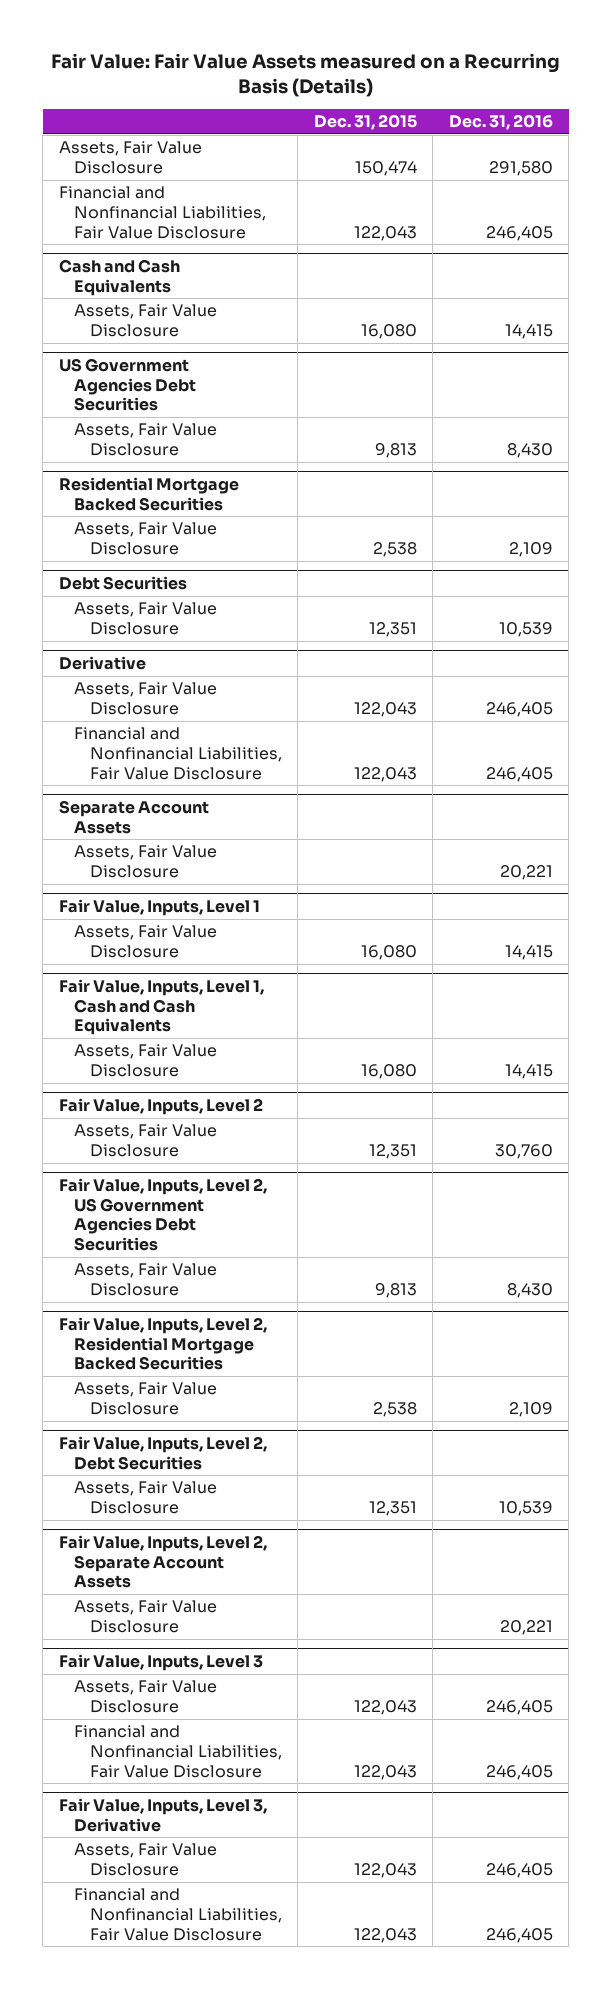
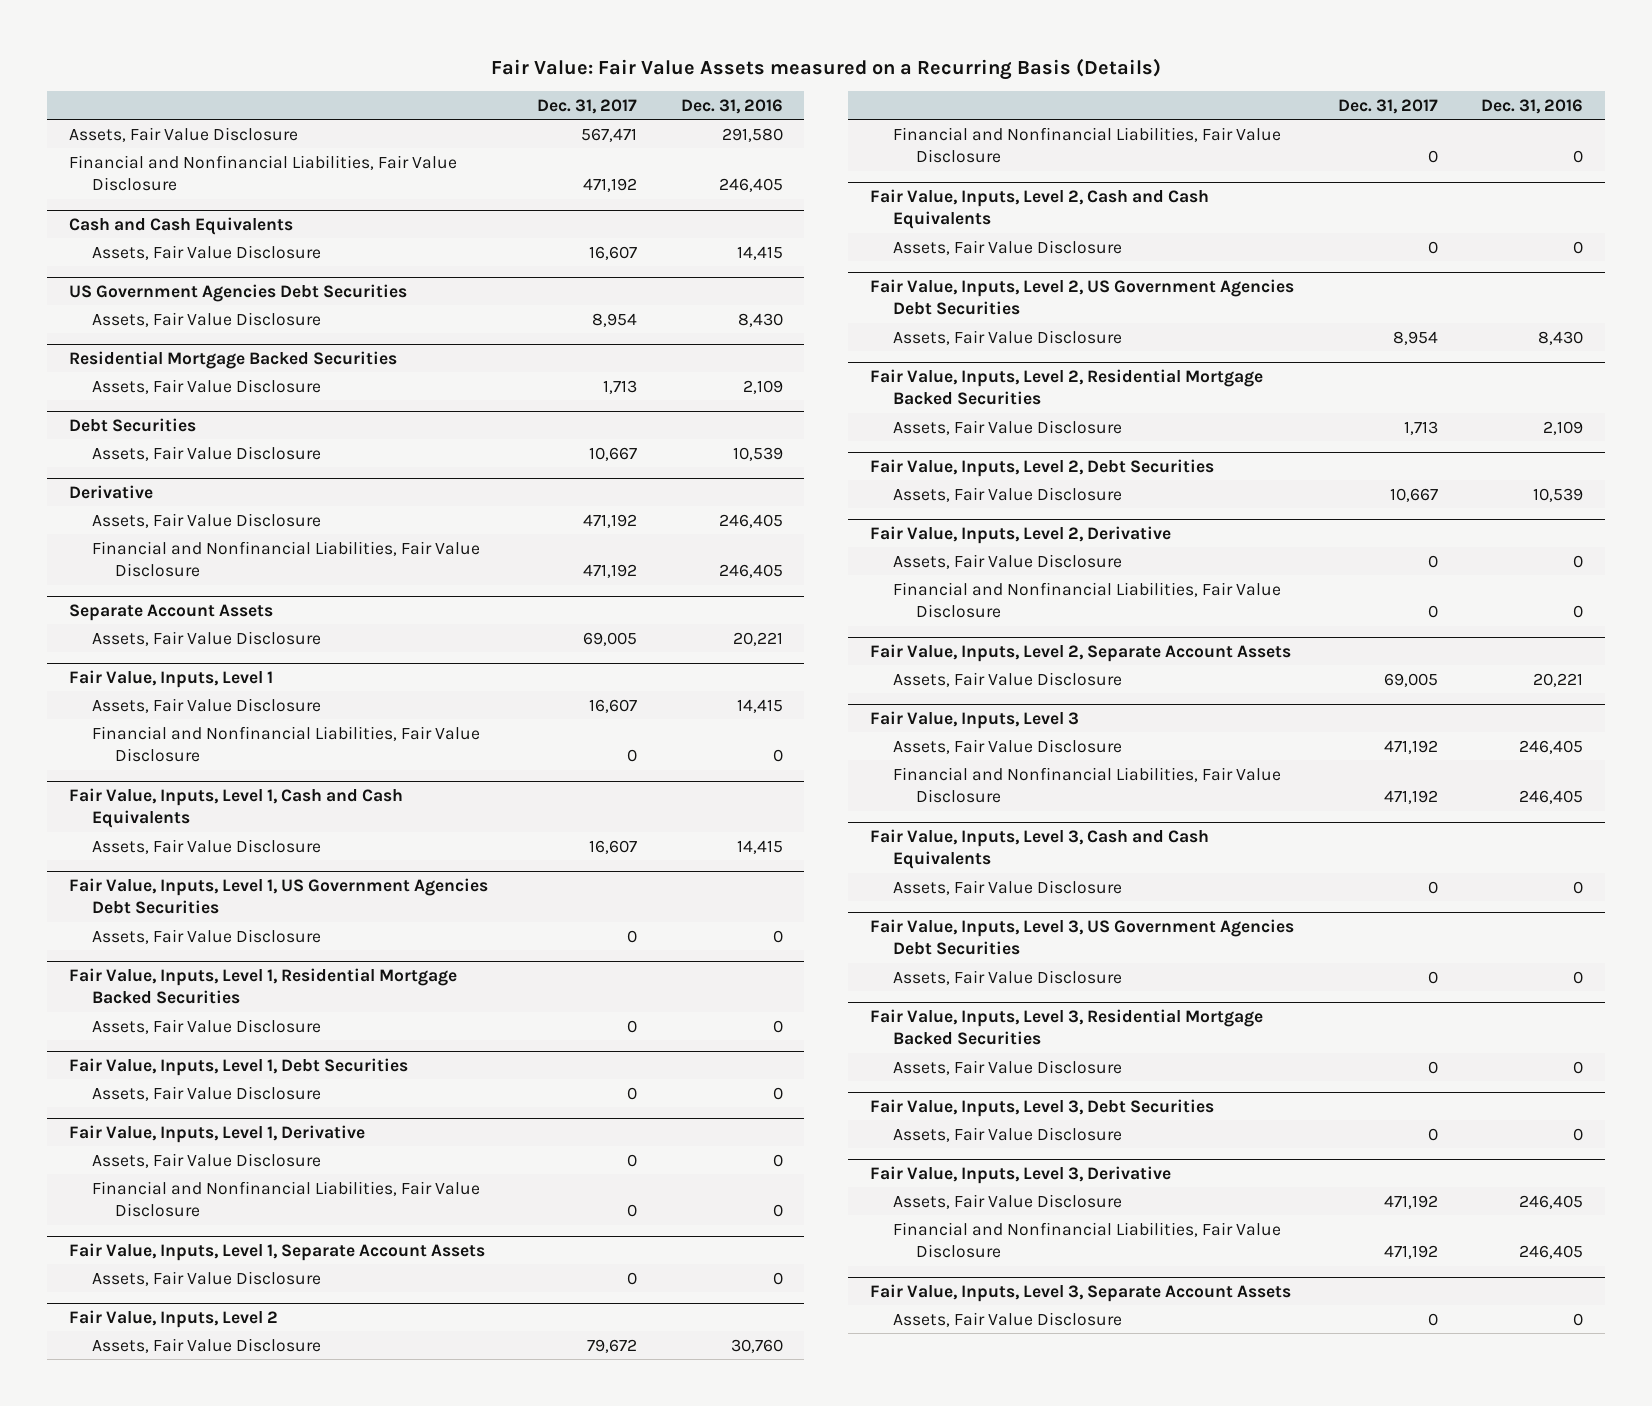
[313,114,417,131] Dec. 31, 2015 -> none
none -> [536,98,637,114] Dec. 31, 2017
none -> [91,725,480,763] Financial and Nonfinancial Liabilities, Fair Value Disclosure
none -> [68,877,488,915] Fair Value, Inputs, Level 1, US Government Agencies Debt Securities
none -> [91,928,321,944] Assets, Fair Value Disclosure
none -> [68,967,457,1005] Fair Value, Inputs, Level 1, Residential Mortgage Backed Securities
none -> [91,1018,321,1034] Assets, Fair Value Disclosure
none -> [68,1057,408,1076] Fair Value, Inputs, Level 1, Debt Securities
none -> [91,1085,321,1101] Assets, Fair Value Disclosure
none -> [68,1124,365,1143] Fair Value, Inputs, Level 1, Derivative
none -> [91,1152,321,1168] Assets, Fair Value Disclosure
none -> [91,1180,480,1218] Financial and Nonfinancial Liabilities, Fair Value Disclosure
none -> [68,1242,485,1261] Fair Value, Inputs, Level 1, Separate Account Assets
none -> [91,1270,321,1286] Assets, Fair Value Disclosure
none -> [892,126,1281,164] Financial and Nonfinancial Liabilities, Fair Value Disclosure
none -> [869,188,1209,230] Fair Value, Inputs, Level 2, Cash and Cash Equivalents
none -> [892,239,1122,255] Assets, Fair Value Disclosure
none -> [869,525,1171,544] Fair Value, Inputs, Level 2, Derivative
none -> [892,553,1122,569] Assets, Fair Value Disclosure
none -> [892,581,1281,619] Financial and Nonfinancial Liabilities, Fair Value Disclosure
none -> [869,828,1209,870] Fair Value, Inputs, Level 3, Cash and Cash Equivalents
none -> [892,879,1122,895] Assets, Fair Value Disclosure
none -> [869,918,1294,956] Fair Value, Inputs, Level 3, US Government Agencies Debt Securities
none -> [892,969,1122,985] Assets, Fair Value Disclosure
none -> [869,1008,1263,1046] Fair Value, Inputs, Level 3, Residential Mortgage Backed Securities
none -> [892,1059,1122,1075] Assets, Fair Value Disclosure
none -> [869,1098,1214,1117] Fair Value, Inputs, Level 3, Debt Securities
none -> [892,1126,1122,1142] Assets, Fair Value Disclosure
none -> [869,1283,1291,1302] Fair Value, Inputs, Level 3, Separate Account Assets
none -> [892,1311,1122,1327] Assets, Fair Value Disclosure

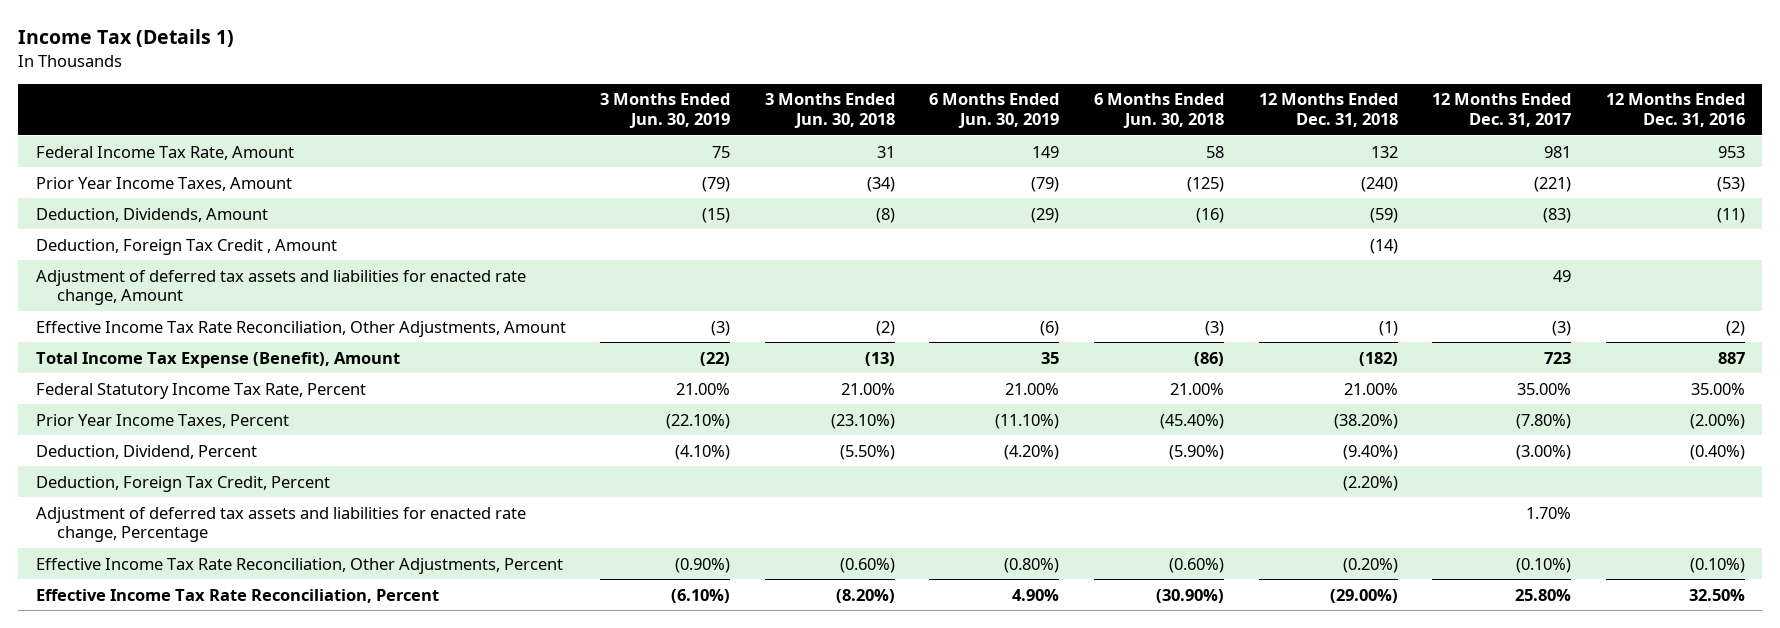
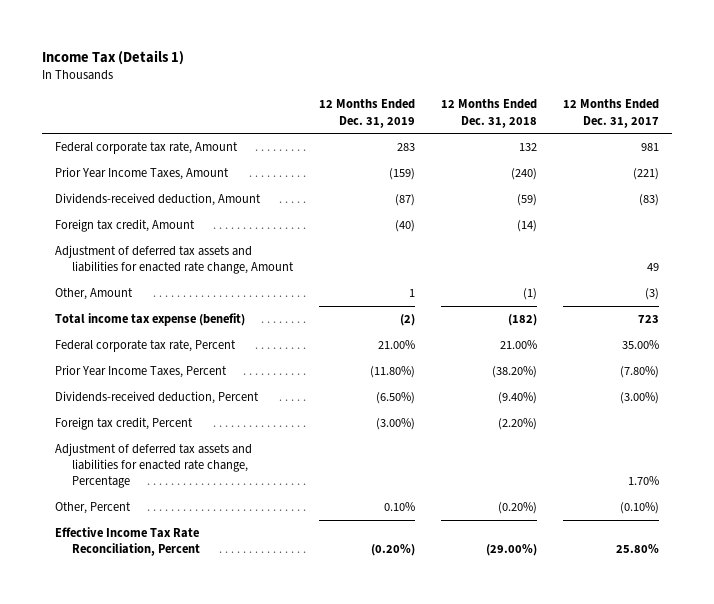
[600,93,731,129] 3 Months Ended Jun. 30, 2019 -> none
[764,93,895,129] 3 Months Ended Jun. 30, 2018 -> none
[929,93,1060,129] 6 Months Ended Jun. 30, 2019 -> none
[1094,93,1225,129] 6 Months Ended Jun. 30, 2018 -> none
[1605,93,1745,128] 12 Months Ended Dec. 31, 2016 -> none
none -> [319,99,416,128] 12 Months Ended Dec. 31, 2019
[35,145,294,160] Federal Income Tax Rate, Amount -> [55,142,239,155] Federal corporate tax rate, Amount
[35,207,268,222] Deduction, Dividends, Amount -> [55,193,262,207] Dividends-received deduction, Amount
[35,238,337,255] Deduction, Foreign Tax Credit , Amount -> [55,219,196,233] Foreign tax credit, Amount
[35,320,566,337] Effective Income Tax Rate Reconciliation, Other Adjustments, Amount -> [55,288,134,301] Other, Amount
[35,351,400,368] Total Income Tax Expense (Benefit), Amount -> [55,313,246,327] Total income tax expense (benefit)
[35,382,366,399] Federal Statutory Income Tax Rate, Percent -> [55,340,237,353] Federal corporate tax rate, Percent
[35,444,257,459] Deduction, Dividend, Percent -> [55,391,260,405] Dividends-received deduction, Percent
[35,475,330,492] Deduction, Foreign Tax Credit, Percent -> [55,417,194,431] Foreign tax credit, Percent
[35,557,563,574] Effective Income Tax Rate Reconciliation, Other Adjustments, Percent -> [55,502,132,515] Other, Percent

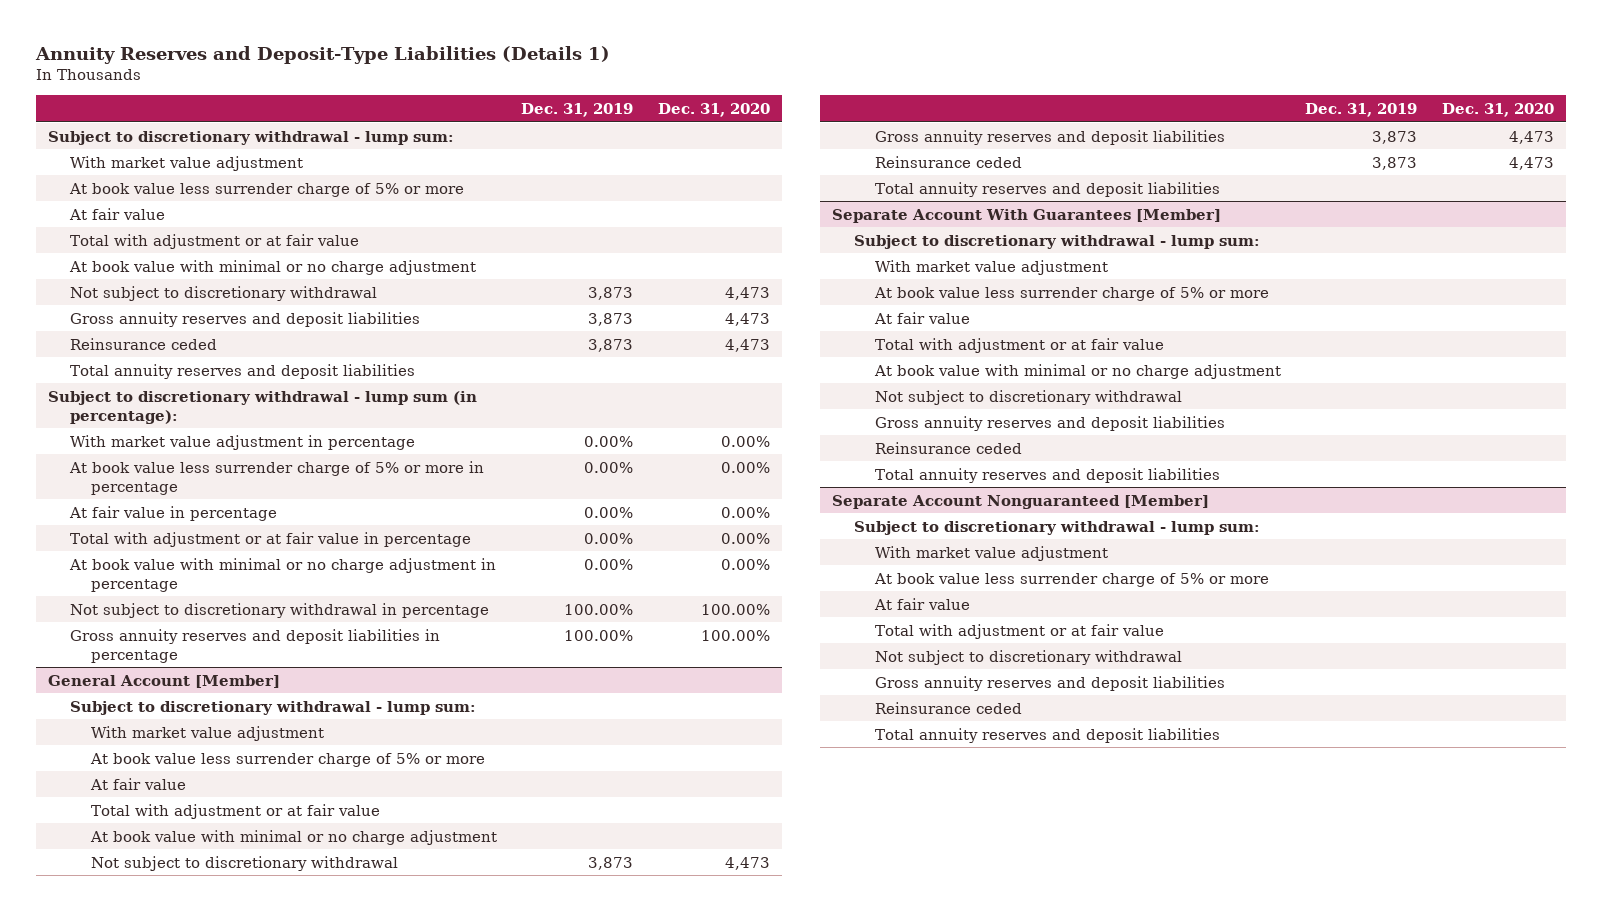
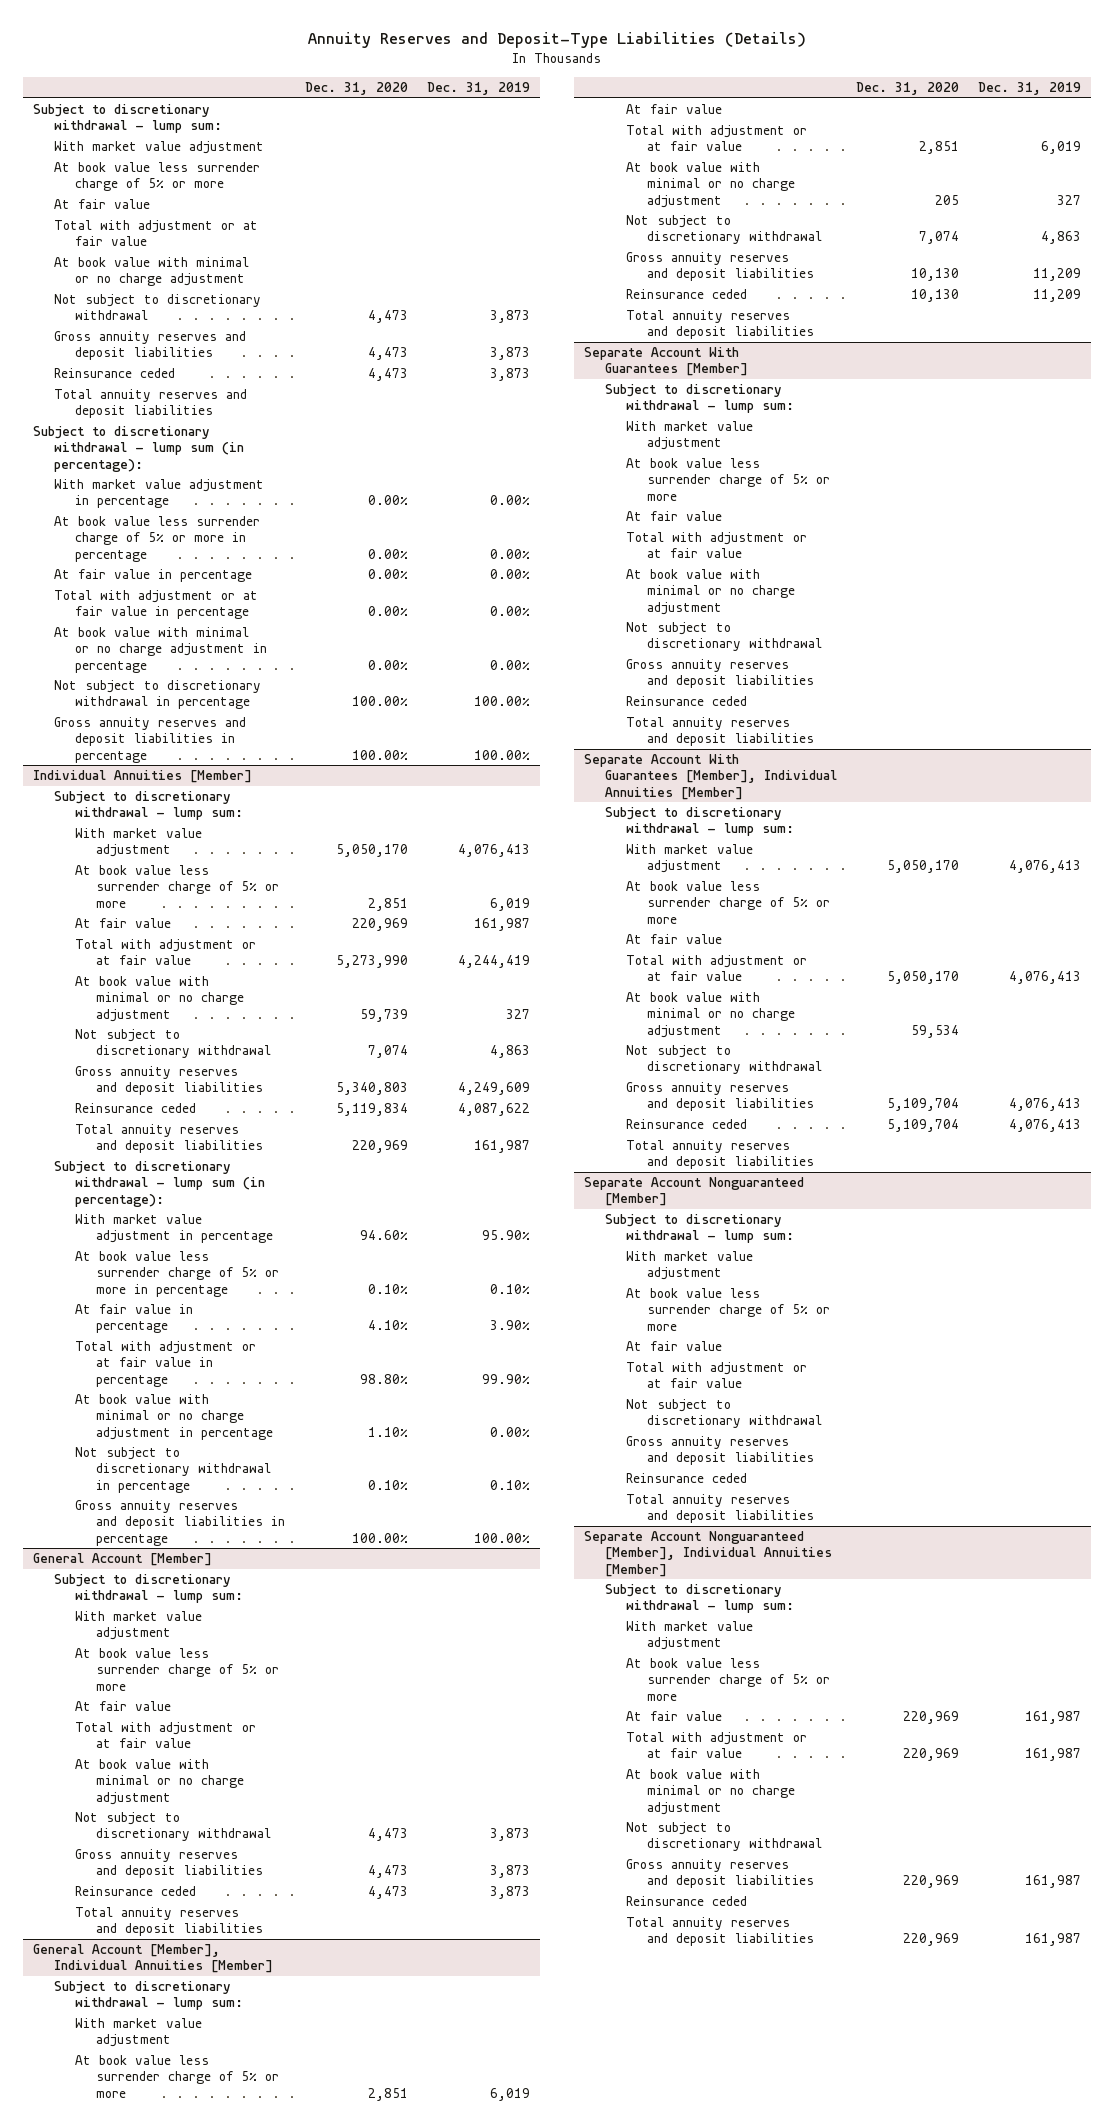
[35,45,611,64] Annuity Reserves and Deposit-Type Liabilities (Details 1) -> [308,32,807,49] Annuity Reserves and Deposit-Type Liabilities (Details)
none -> [32,770,252,784] Individual Annuities [Member]
none -> [53,791,244,821] Subject to discretionary withdrawal - lump sum:
none -> [75,828,203,858] With market value adjustment
none -> [75,865,280,908] At book value less surrender charge of 5% or more
none -> [75,918,172,929] At fair value
none -> [75,939,257,966] Total with adjustment or at fair value
none -> [75,976,245,1022] At book value with minimal or no charge adjustment
none -> [75,1029,272,1059] Not subject to discretionary withdrawal
none -> [75,1066,264,1096] Gross annuity reserves and deposit liabilities
none -> [75,1103,197,1114] Reinsurance ceded
none -> [75,1124,264,1154] Total annuity reserves and deposit liabilities
none -> [53,1161,266,1207] Subject to discretionary withdrawal - lump sum (in percentage):
none -> [75,1214,274,1244] With market value adjustment in percentage
none -> [75,1251,280,1297] At book value less surrender charge of 5% or more in percentage
none -> [75,1304,194,1334] At fair value in percentage
none -> [75,1341,257,1387] Total with adjustment or at fair value in percentage
none -> [75,1394,274,1440] At book value with minimal or no charge adjustment in percentage
none -> [75,1447,272,1493] Not subject to discretionary withdrawal in percentage
none -> [75,1500,286,1546] Gross annuity reserves and deposit liabilities in percentage
none -> [32,1944,273,1974] General Account [Member], Individual Annuities [Member]
none -> [53,1981,244,2011] Subject to discretionary withdrawal - lump sum:
none -> [75,2018,203,2048] With market value adjustment
none -> [75,2055,280,2098] At book value less surrender charge of 5% or more
none -> [626,104,723,115] At fair value
none -> [626,125,808,152] Total with adjustment or at fair value
none -> [626,162,796,208] At book value with minimal or no charge adjustment
none -> [626,215,823,245] Not subject to discretionary withdrawal
none -> [626,252,815,282] Gross annuity reserves and deposit liabilities
none -> [626,289,748,300] Reinsurance ceded
none -> [626,310,815,340] Total annuity reserves and deposit liabilities
none -> [583,754,838,800] Separate Account With Guarantees [Member], Individual Annuities [Member]
none -> [605,807,795,837] Subject to discretionary withdrawal - lump sum:
none -> [626,844,754,874] With market value adjustment
none -> [626,881,831,924] At book value less surrender charge of 5% or more
none -> [626,934,723,945] At fair value
none -> [626,955,808,982] Total with adjustment or at fair value
none -> [626,992,796,1038] At book value with minimal or no charge adjustment
none -> [626,1045,823,1075] Not subject to discretionary withdrawal
none -> [626,1082,815,1112] Gross annuity reserves and deposit liabilities
none -> [626,1119,748,1130] Reinsurance ceded
none -> [626,1140,815,1170] Total annuity reserves and deposit liabilities
none -> [583,1531,833,1577] Separate Account Nonguaranteed [Member], Individual Annuities [Member]
none -> [605,1584,795,1614] Subject to discretionary withdrawal - lump sum:
none -> [626,1621,754,1651] With market value adjustment
none -> [626,1658,831,1701] At book value less surrender charge of 5% or more
none -> [626,1711,723,1722] At fair value
none -> [626,1732,808,1759] Total with adjustment or at fair value
none -> [626,1769,796,1815] At book value with minimal or no charge adjustment
none -> [626,1822,823,1852] Not subject to discretionary withdrawal
none -> [626,1859,815,1889] Gross annuity reserves and deposit liabilities
none -> [626,1896,748,1907] Reinsurance ceded
none -> [626,1917,815,1947] Total annuity reserves and deposit liabilities

